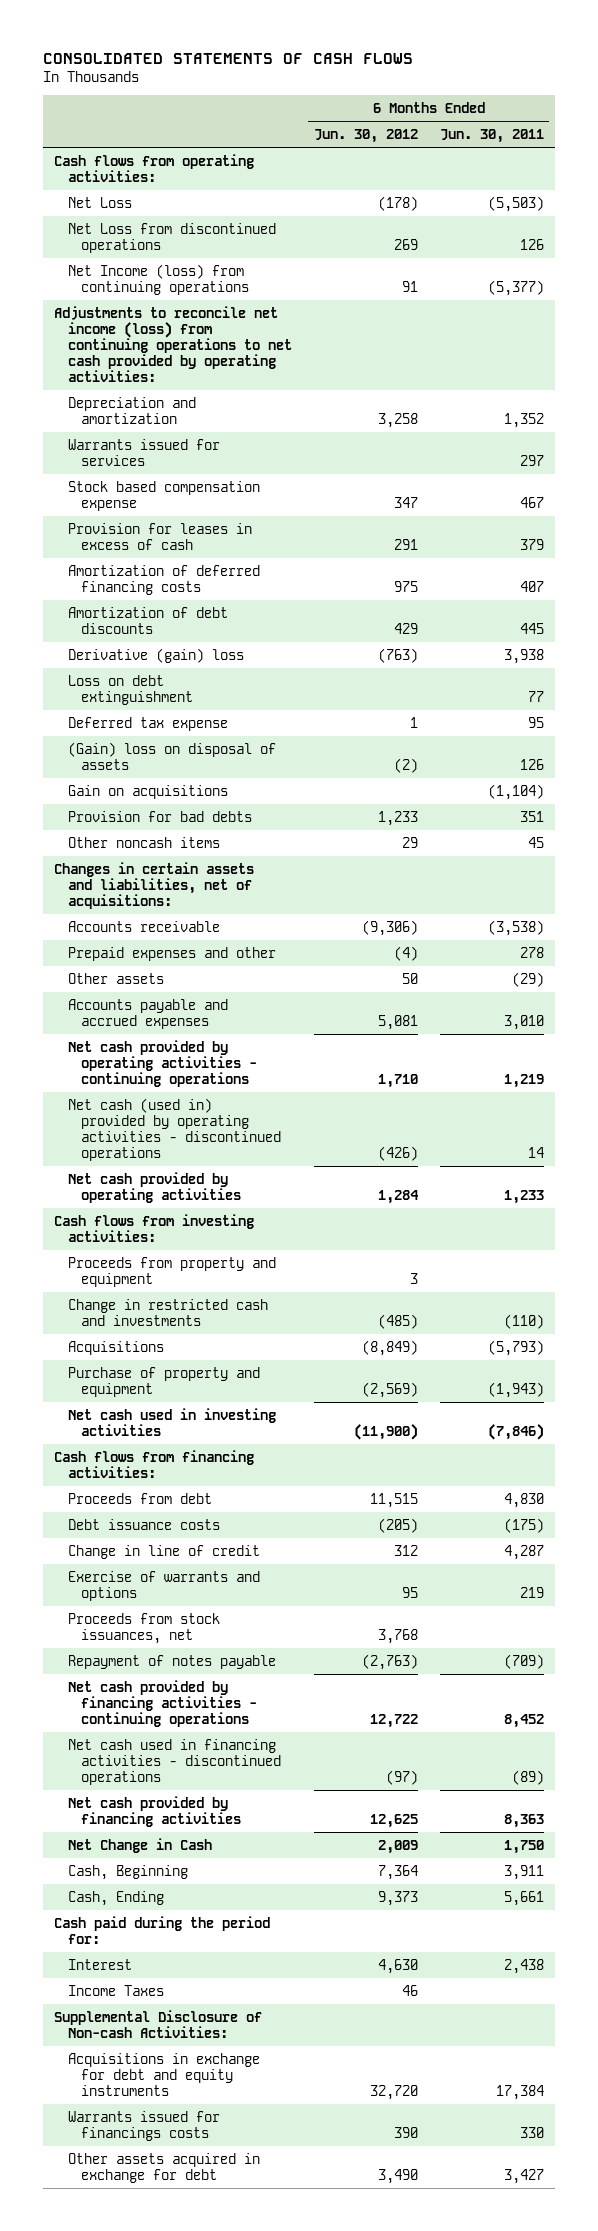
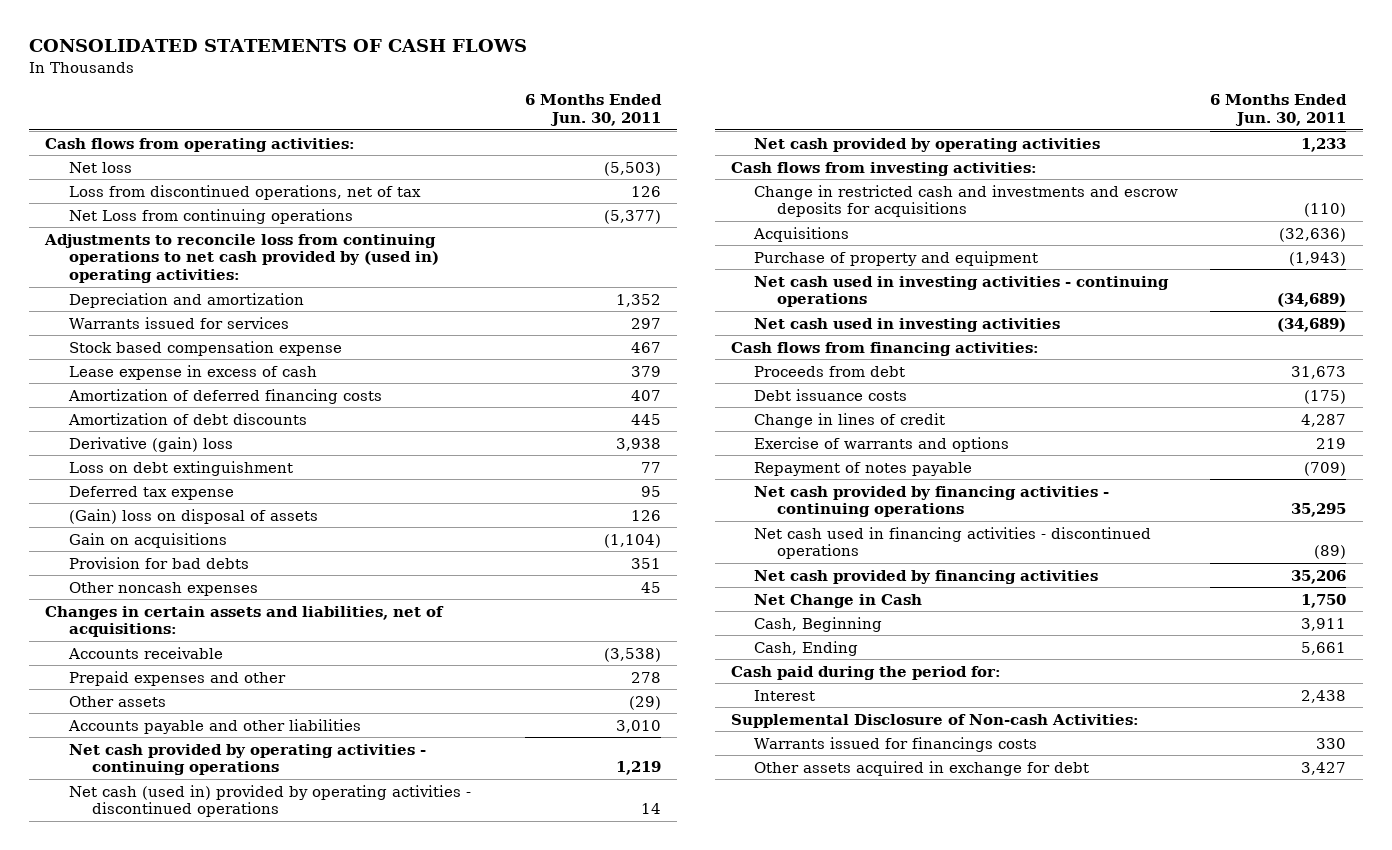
[313,128,418,143] Jun. 30, 2012 -> none
[67,196,132,208] Net Loss -> [68,161,132,173] Net loss
[67,222,276,253] Net Loss from discontinued operations -> [68,184,421,200] Loss from discontinued operations, net of tax
[67,263,249,295] Net Income (loss) from continuing operations -> [68,208,353,224] Net Loss from continuing operations
[54,305,292,382] Adjustments to reconcile net income (loss) from continuing operations to net cash provided by operating activities: -> [44,233,439,284] Adjustments to reconcile loss from continuing operations to net cash provided by (used in) operating activities:
[67,522,252,550] Provision for leases in excess of cash -> [68,364,317,380] Lease expense in excess of cash
[67,836,220,848] Other noncash items -> [68,581,258,596] Other noncash expenses
[67,998,228,1029] Accounts payable and accrued expenses -> [67,718,361,734] Accounts payable and other liabilities
[67,1256,276,1287] Proceeds from property and equipment -> none
[67,1298,268,1326] Change in restricted cash and investments -> [754,184,1179,218] Change in restricted cash and investments and escrow deposits for acquisitions
[487,1339,544,1356] (5,793) -> [1279,227,1347,242] (32,636)
none -> [754,275,1170,308] Net cash used in investing activities - continuing operations
[487,1423,544,1440] (7,846) -> [1277,317,1347,332] (34,689)
[503,1492,544,1508] 4,830 -> [1291,365,1347,379] 31,673
[67,1544,260,1559] Change in line of credit -> [754,412,946,428] Change in lines of credit
[67,1612,220,1644] Proceeds from stock issuances, net -> none
[503,1713,544,1728] 8,452 -> [1291,503,1347,518] 35,295
[503,1813,544,1828] 8,363 -> [1291,569,1347,584] 35,206
[67,1984,164,1996] Income Taxes -> none
[67,2052,260,2096] Acquisitions in exchange for debt and equity instruments -> none

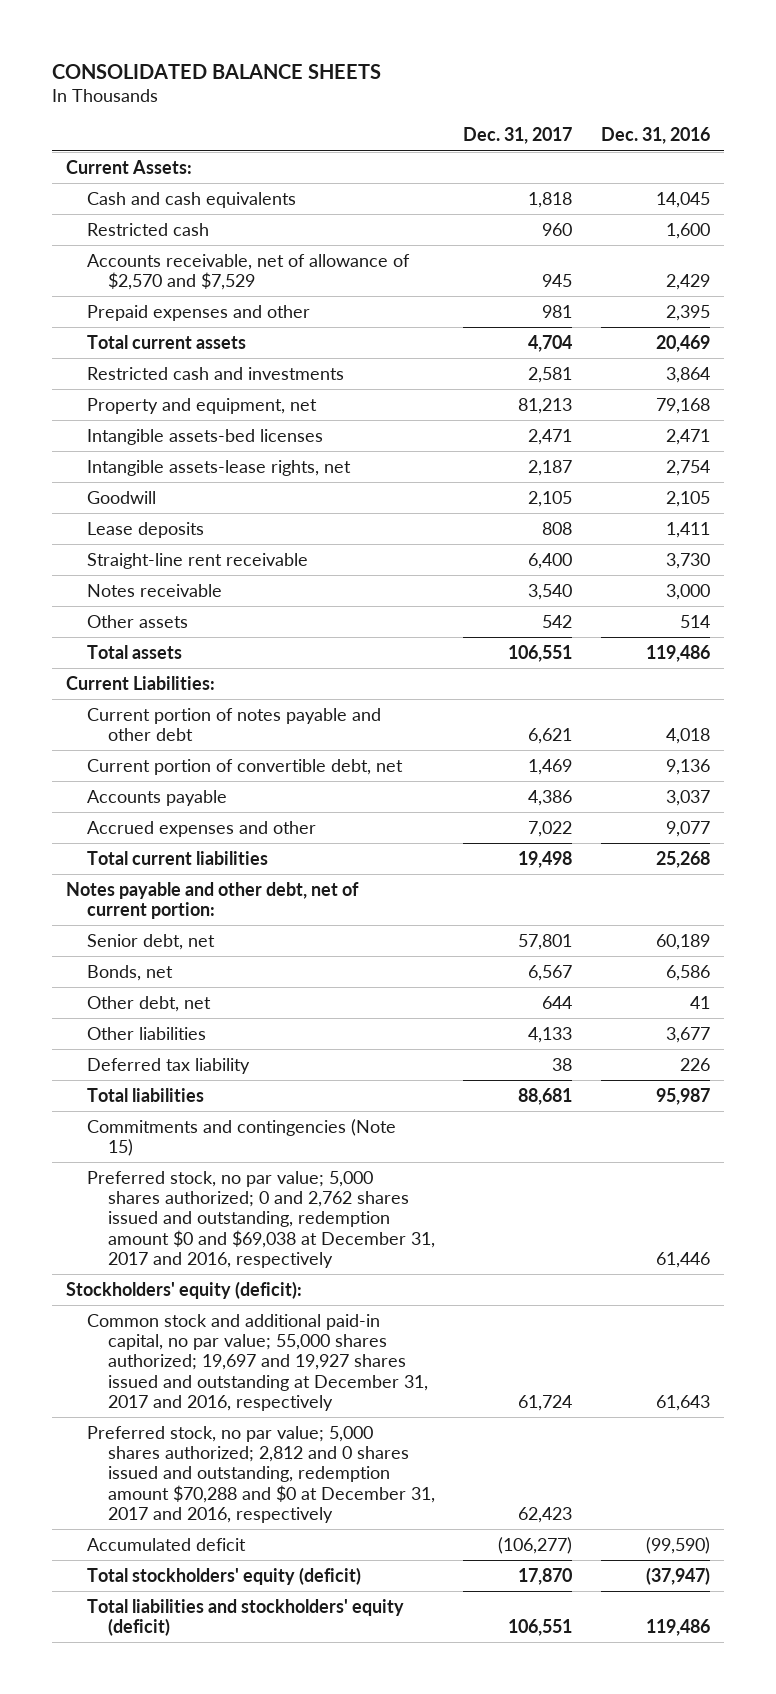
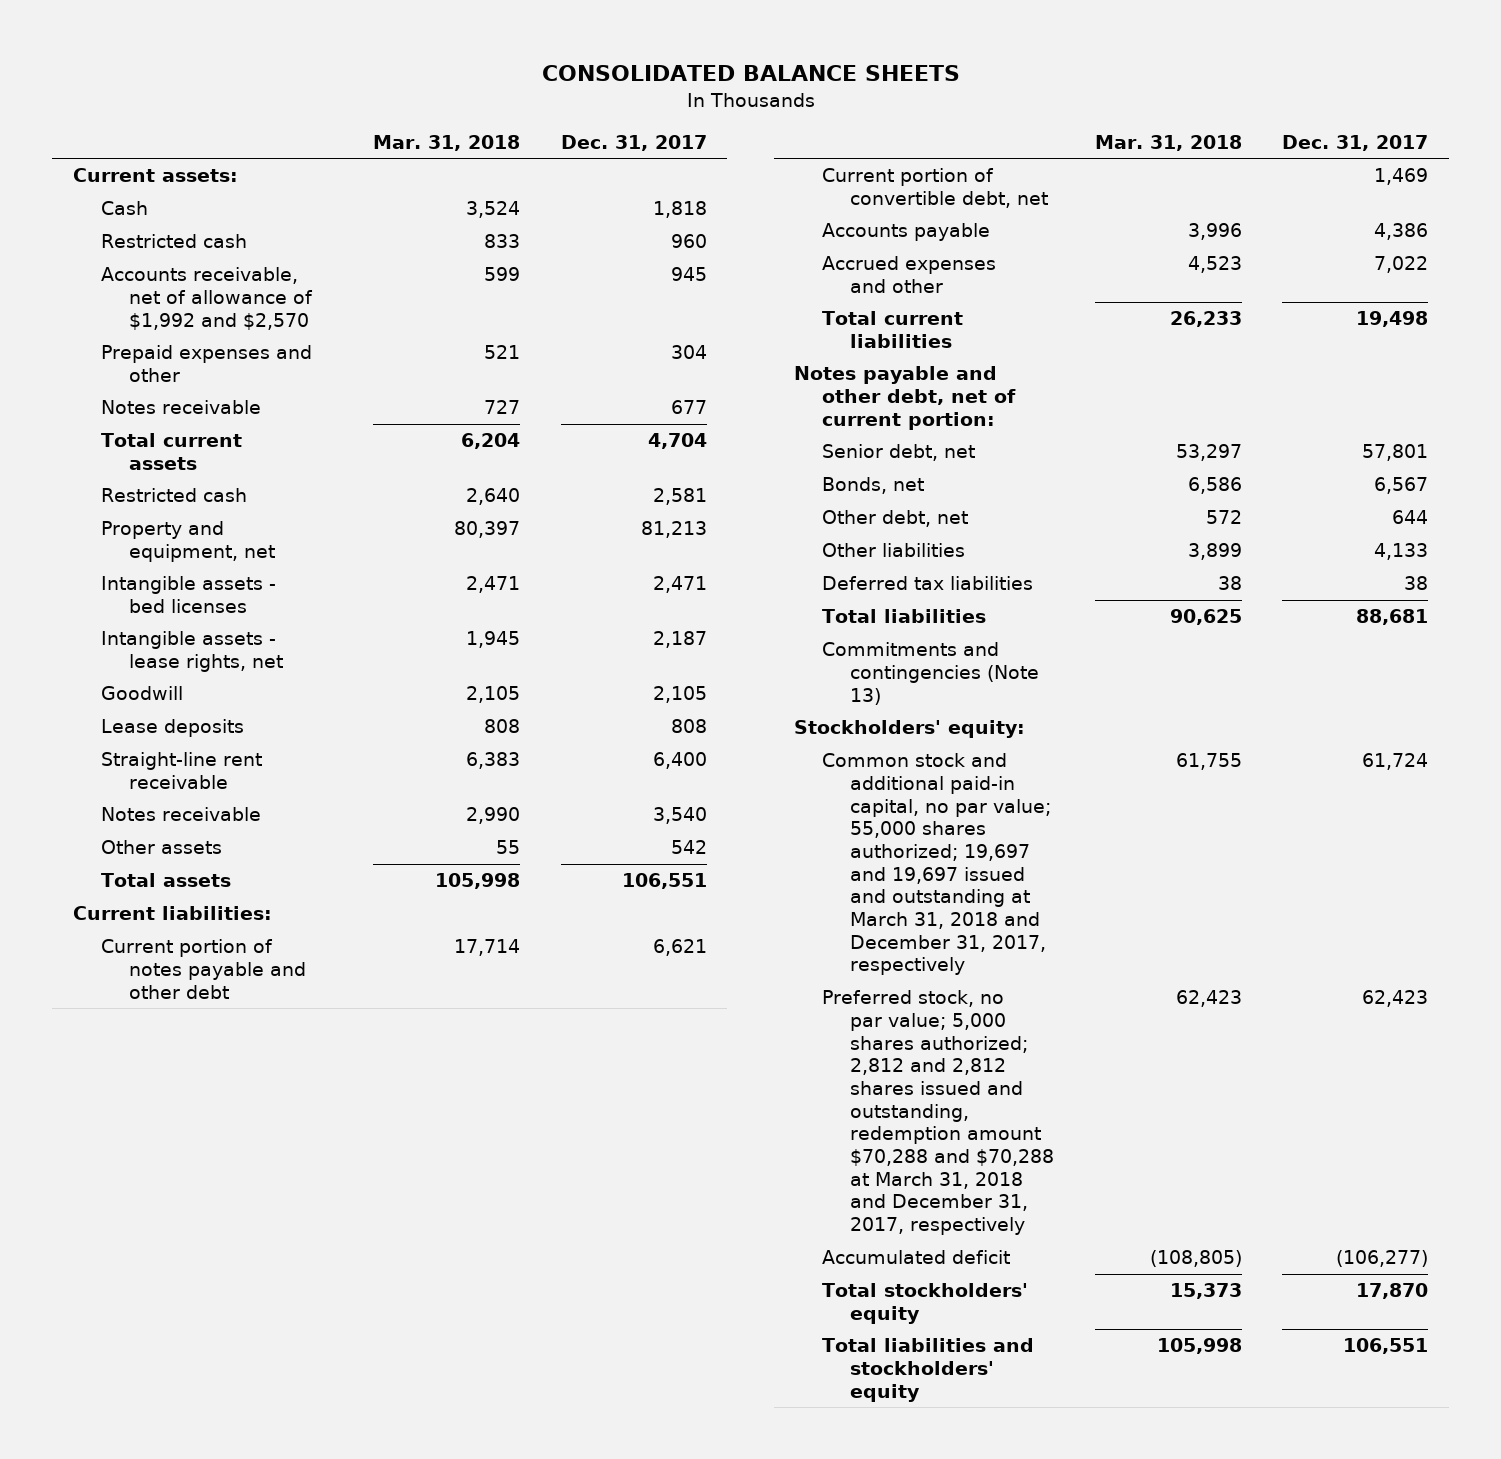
[600,127,710,145] Dec. 31, 2016 -> none
none -> [373,134,521,151] Mar. 31, 2018
[65,159,192,174] Current Assets: -> [72,168,238,183] Current assets:
[86,191,296,208] Cash and cash equivalents -> [100,201,148,216] Cash
[86,253,410,290] Accounts receivable, net of allowance of $2,570 and $7,529 -> [100,267,313,330] Accounts receivable, net of allowance of $1,992 and $2,570
[542,304,573,318] 981 -> [670,345,707,360] 304
none -> [100,400,261,415] Notes receivable
[86,366,344,380] Restricted cash and investments -> [100,488,247,503] Restricted cash
[86,428,323,445] Intangible assets-bed licenses -> [100,576,276,613] Intangible assets - bed licenses
[86,459,351,476] Intangible assets-lease rights, net -> [100,631,283,672] Intangible assets - lease rights, net
[65,675,215,690] Current Liabilities: -> [72,906,272,921] Current liabilities:
[86,1057,250,1074] Deferred tax liability -> [822,576,1034,591] Deferred tax liabilities
[86,1170,435,1268] Preferred stock, no par value; 5,000 shares authorized; 0 and 2,762 shares issued and outstanding, redemption amount $0 and $69,038 at December 31, 2017 and 2016, respectively -> none
[86,1118,396,1156] Commitments and contingencies (Note 15) -> [822,642,1040,705] Commitments and contingencies (Note 13)
[65,1280,302,1299] Stockholders' equity (deficit): -> [794,720,1026,739] Stockholders' equity:
[86,1313,428,1411] Common stock and additional paid-in capital, no par value; 55,000 shares authorized; 19,697 and 19,927 shares issued and outstanding at December 31, 2017 and 2016, respectively -> [822,753,1052,976] Common stock and additional paid-in capital, no par value; 55,000 shares authorized; 19,697 and 19,697 issued and outstanding at March 31, 2018 and December 31, 2017, respectively
[86,1425,435,1523] Preferred stock, no par value; 5,000 shares authorized; 2,812 and 0 shares issued and outstanding, redemption amount $70,288 and $0 at December 31, 2017 and 2016, respectively -> [822,990,1055,1236] Preferred stock, no par value; 5,000 shares authorized; 2,812 and 2,812 shares issued and outstanding, redemption amount $70,288 and $70,288 at March 31, 2018 and December 31, 2017, respectively
[86,1566,361,1585] Total stockholders' equity (deficit) -> [822,1283,1029,1324] Total stockholders' equity
[86,1598,404,1636] Total liabilities and stockholders' equity (deficit) -> [822,1338,1035,1402] Total liabilities and stockholders' equity

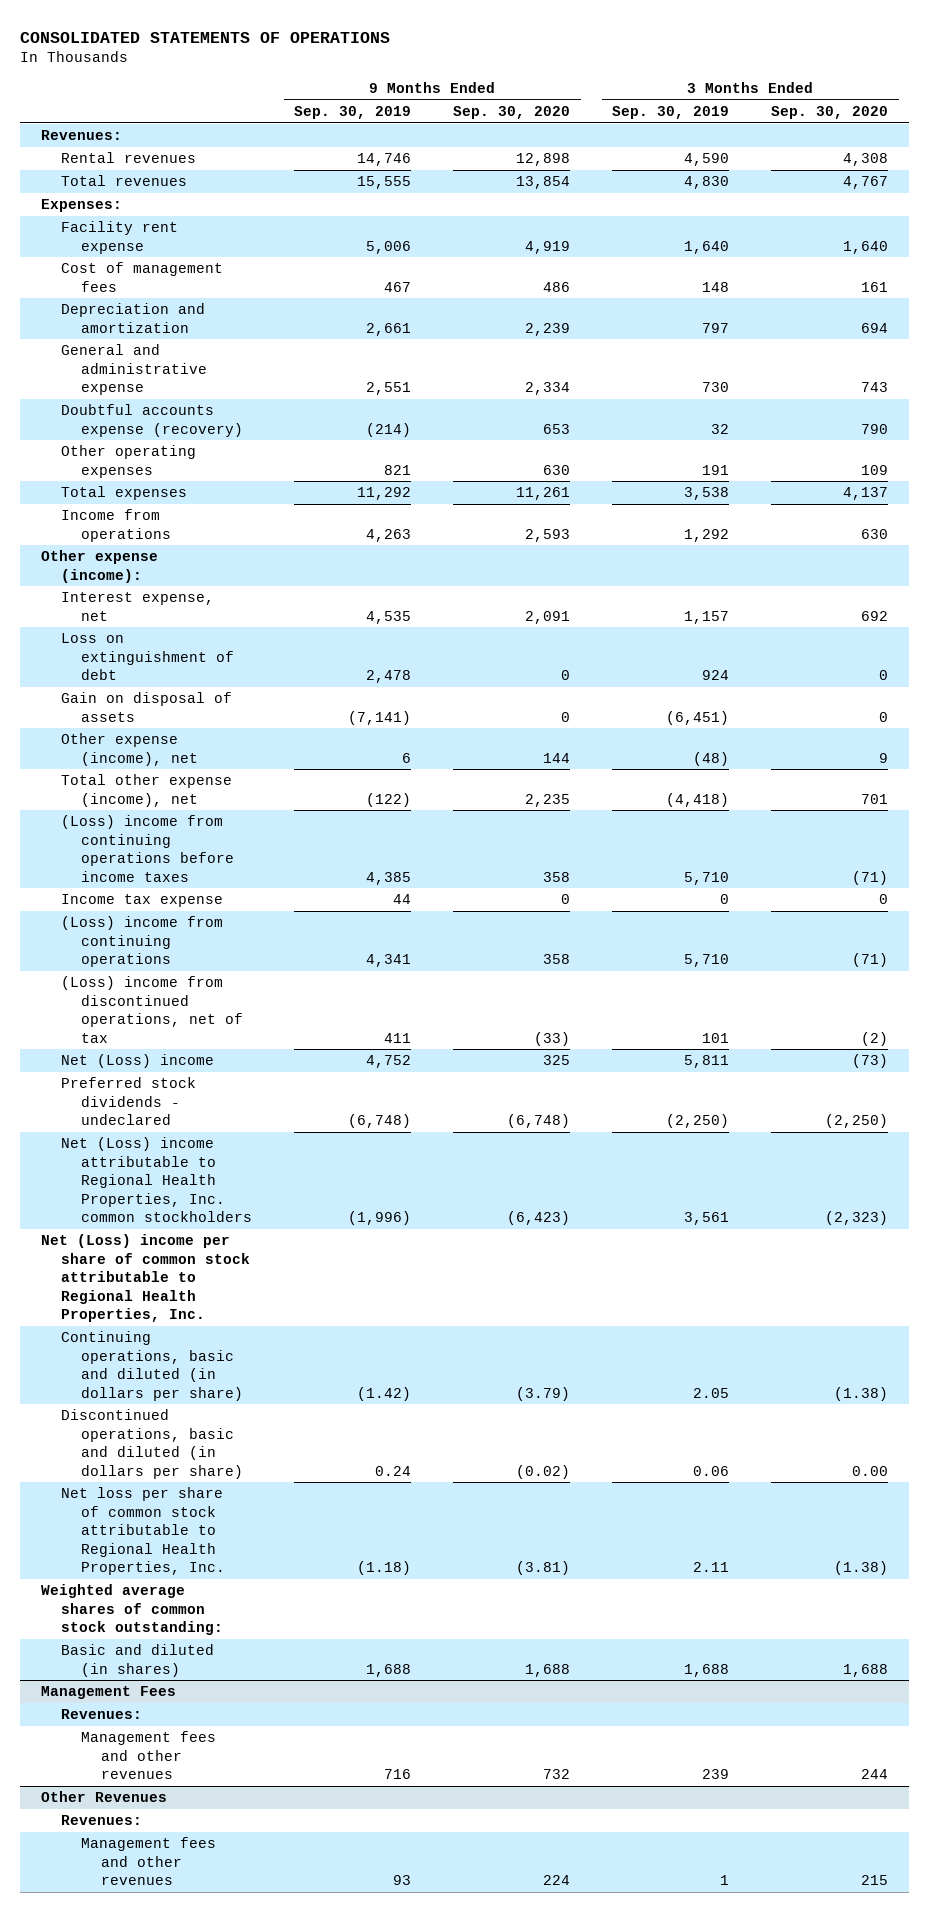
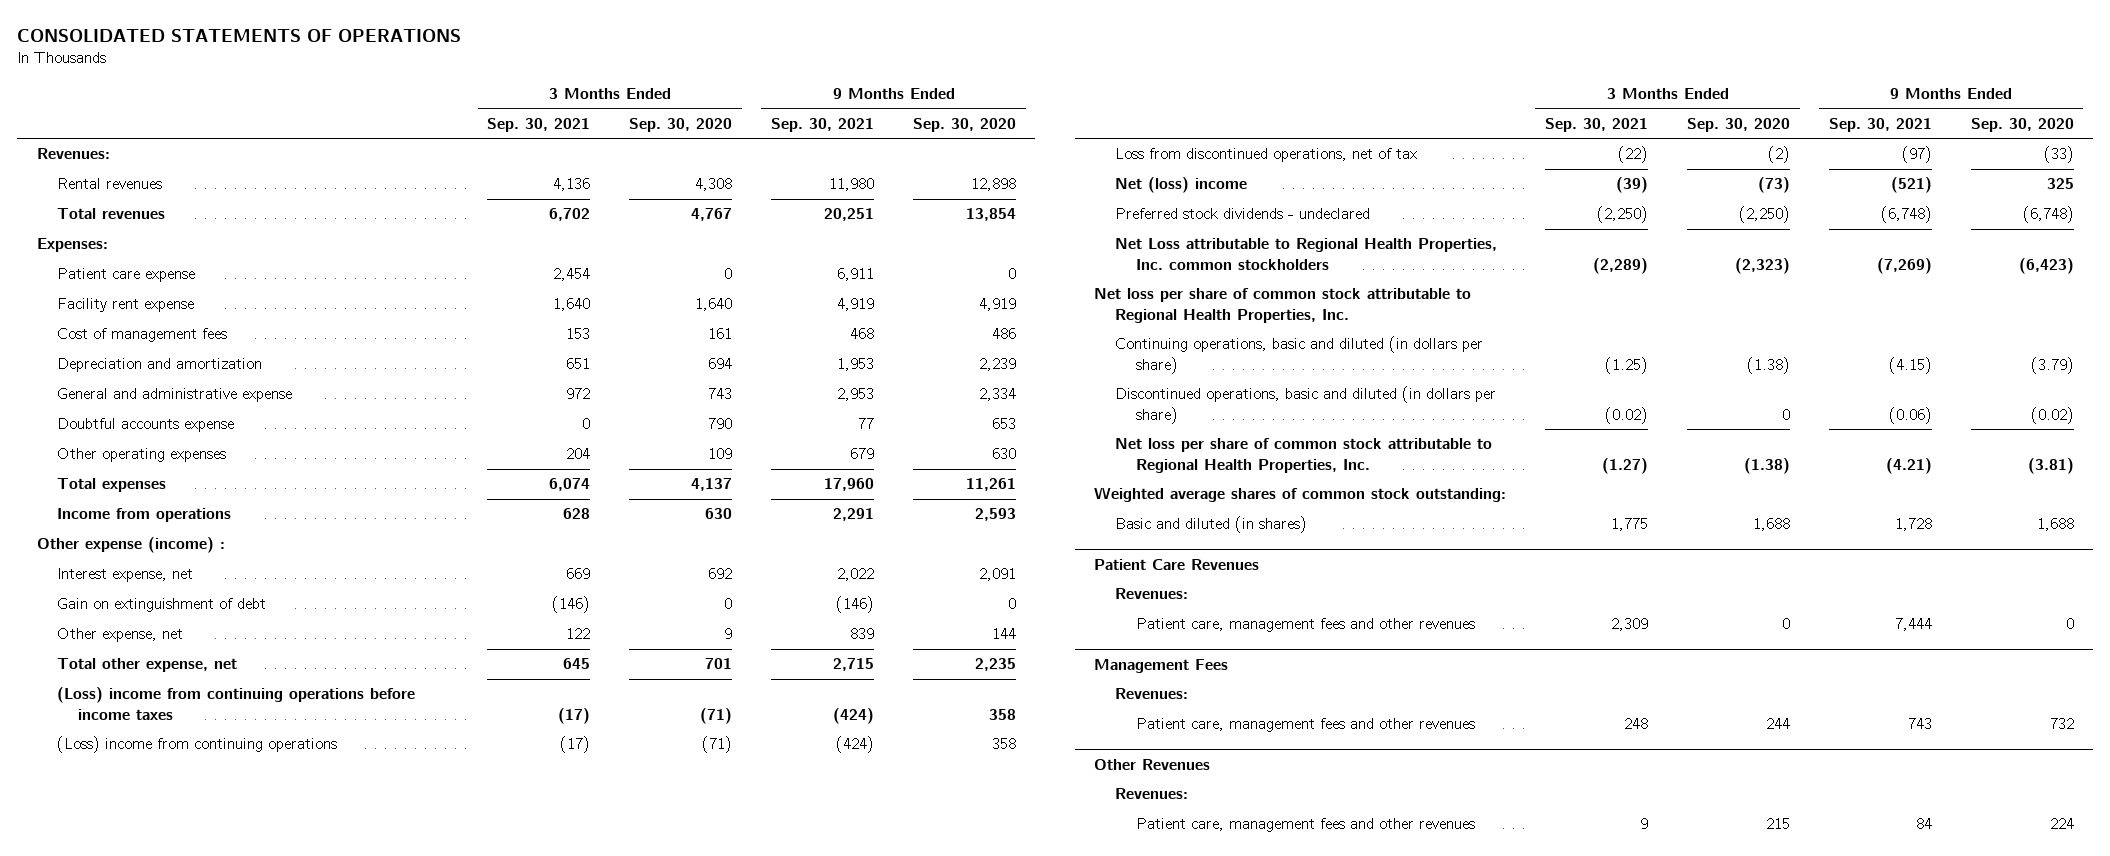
[294,105,412,119] Sep. 30, 2019 -> none
[612,105,730,119] Sep. 30, 2019 -> none
none -> [487,118,591,133] Sep. 30, 2021
none -> [771,118,875,133] Sep. 30, 2021
none -> [57,268,196,283] Patient care expense
[61,404,244,437] Doubtful accounts expense (recovery) -> [57,418,235,433] Doubtful accounts expense
[41,550,159,583] Other expense (income): -> [36,537,225,554] Other expense (income) :
[61,692,233,722] Gain on disposal of assets -> none
[61,633,235,681] Loss on extinguishment of debt -> [57,598,267,613] Gain on extinguishment of debt
[61,733,199,766] Other expense (income), net -> [57,628,184,643] Other expense, net
[61,774,233,807] Total other expense (income), net -> [57,658,238,673] Total other expense, net
[61,894,224,908] Income tax expense -> none
[61,976,244,1043] (Loss) income from discontinued operations, net of tax -> [1115,148,1418,163] Loss from discontinued operations, net of tax
[61,1054,215,1069] Net (Loss) income -> [1115,177,1248,194] Net (loss) income
[61,1137,253,1223] Net (Loss) income attributable to Regional Health Properties, Inc. common stockholders -> [1115,238,1498,270] Net Loss attributable to Regional Health Properties, Inc. common stockholders
[41,1234,251,1323] Net (Loss) income per share of common stock attributable to Regional Health Properties, Inc. -> [1094,288,1472,323] Net loss per share of common stock attributable to Regional Health Properties, Inc.
[852,1465,889,1476] 0.00 -> [1781,408,1790,420] 0
none -> [1094,558,1260,570] Patient Care Revenues
none -> [1115,588,1189,600] Revenues:
none -> [1135,618,1475,633] Patient care, management fees and other revenues
[81,1731,217,1780] Management fees and other revenues -> [1135,718,1475,733] Patient care, management fees and other revenues
[81,1837,217,1886] Management fees and other revenues -> [1135,818,1475,833] Patient care, management fees and other revenues

